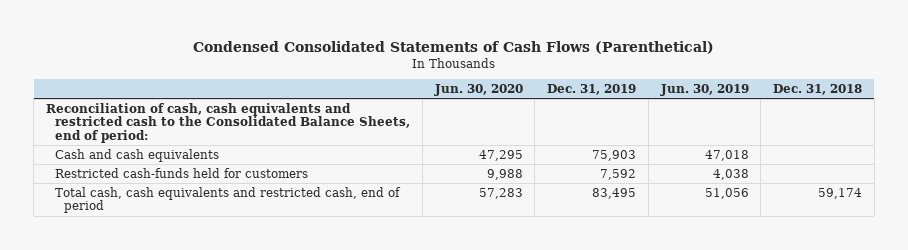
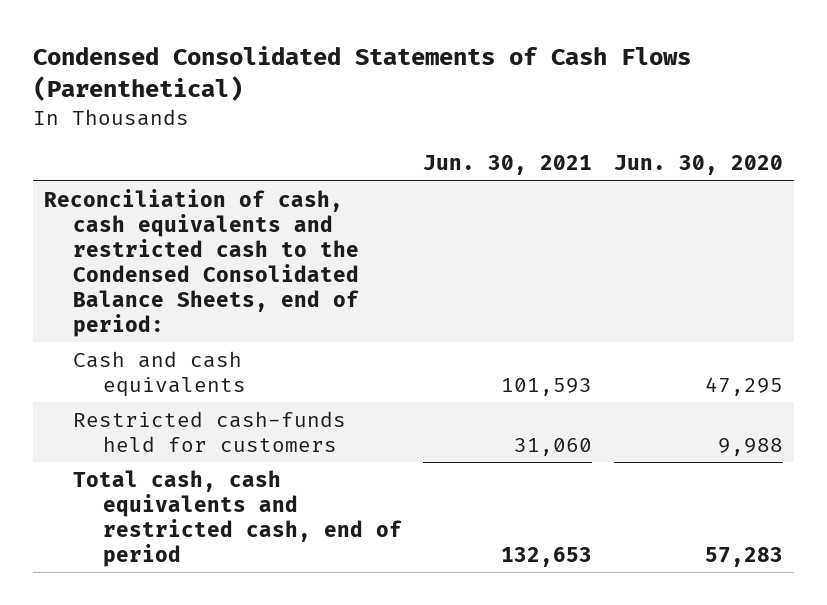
[547,83,637,95] Dec. 31, 2019 -> none
[659,83,749,96] Jun. 30, 2019 -> none
[773,83,863,95] Dec. 31, 2018 -> none
none -> [423,155,593,176] Jun. 30, 2021
[46,102,411,143] Reconciliation of cash, cash equivalents and restricted cash to the Consolidated Balance Sheets, end of period: -> [43,188,360,337] Reconciliation of cash, cash equivalents and restricted cash to the Condensed Consolidated Balance Sheets, end of period:

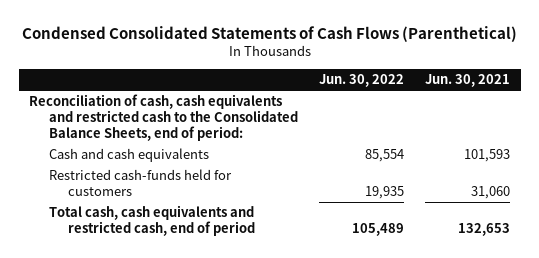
[613,155,783,176] Jun. 30, 2020 -> none
none -> [318,74,404,88] Jun. 30, 2022
[43,188,360,337] Reconciliation of cash, cash equivalents and restricted cash to the Condensed Consolidated Balance Sheets, end of period: -> [29,94,298,141] Reconciliation of cash, cash equivalents and restricted cash to the Consolidated Balance Sheets, end of period:

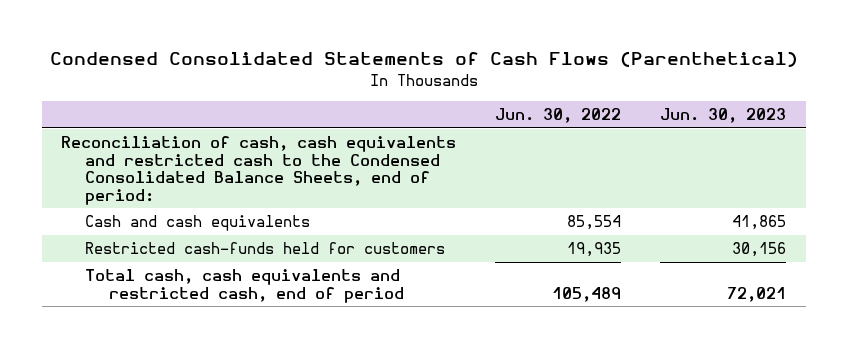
[425,74,511,88] Jun. 30, 2021 -> none
none -> [660,108,787,124] Jun. 30, 2023
[29,94,298,141] Reconciliation of cash, cash equivalents and restricted cash to the Consolidated Balance Sheets, end of period: -> [61,136,457,205] Reconciliation of cash, cash equivalents and restricted cash to the Condensed Consolidated Balance Sheets, end of period:

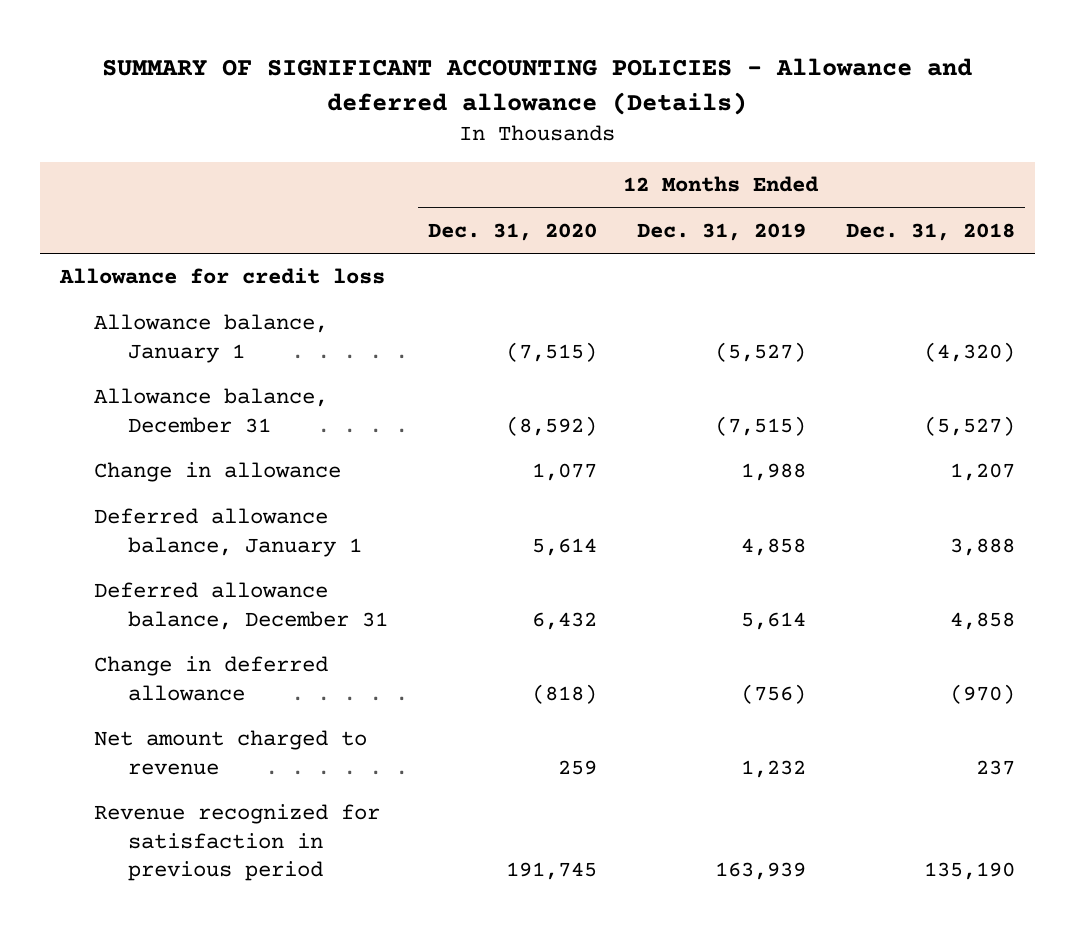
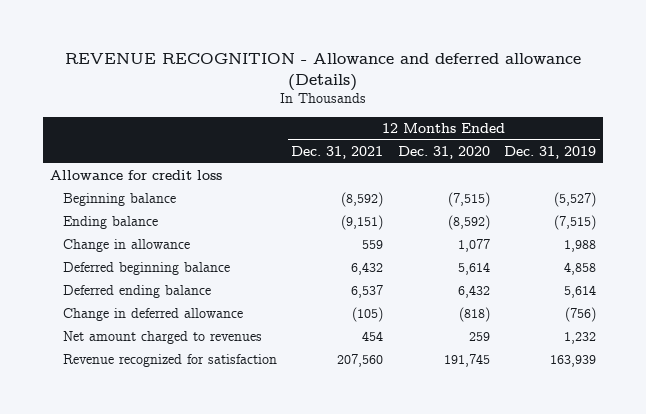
[102,57,973,115] SUMMARY OF SIGNIFICANT ACCOUNTING POLICIES - Allowance and deferred allowance (Details) -> [64,52,581,91] REVENUE RECOGNITION - Allowance and deferred allowance (Details)
[845,223,1015,242] Dec. 31, 2018 -> none
none -> [291,145,384,159] Dec. 31, 2021
[94,314,329,363] Allowance balance, January 1 -> [62,193,176,207] Beginning balance
[94,388,329,433] Allowance balance, December 31 -> [62,216,158,230] Ending balance
[94,508,362,557] Deferred allowance balance, January 1 -> [62,262,230,276] Deferred beginning balance
[94,582,388,630] Deferred allowance balance, December 31 -> [62,285,211,299] Deferred ending balance
[94,730,368,775] Net amount charged to revenue -> [62,331,262,345] Net amount charged to revenues
[94,804,381,882] Revenue recognized for satisfaction in previous period -> [62,354,277,368] Revenue recognized for satisfaction

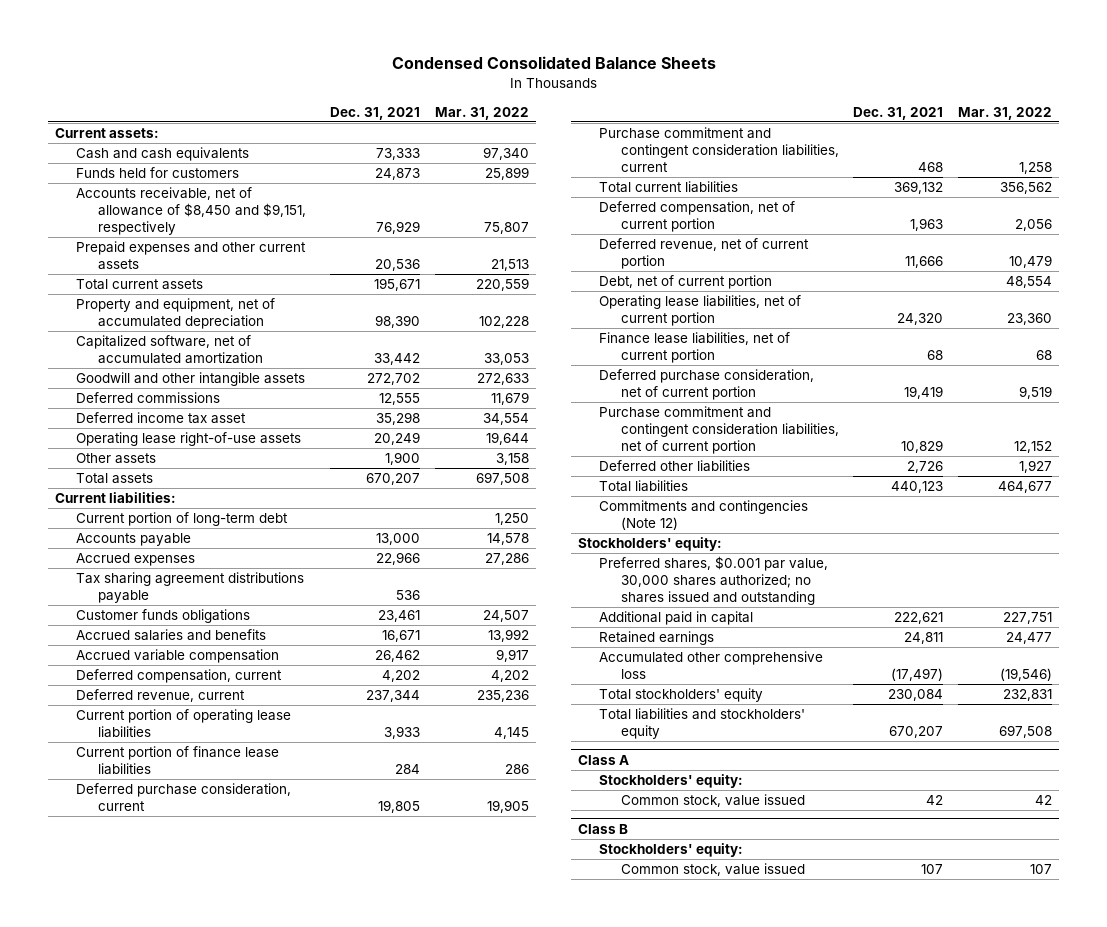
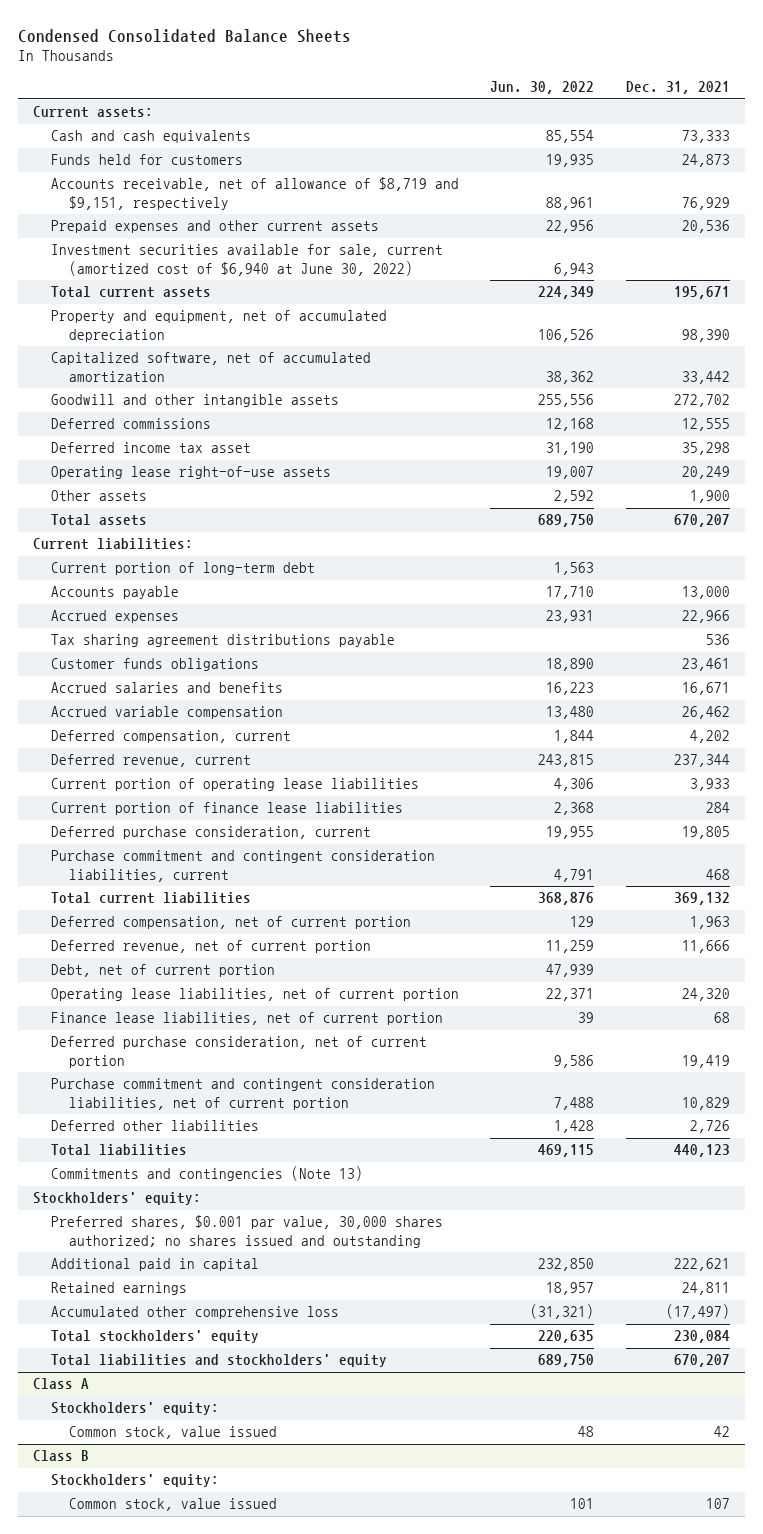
[435,106,530,120] Mar. 31, 2022 -> none
none -> [490,81,595,95] Jun. 30, 2022
[76,187,306,235] Accounts receivable, net of allowance of $8,450 and $9,151, respectively -> [51,177,460,211] Accounts receivable, net of allowance of $8,719 and $9,151, respectively
none -> [51,244,444,277] Investment securities available for sale, current (amortized cost of $6,940 at June 30, 2022)
[599,500,809,530] Commitments and contingencies (Note 12) -> [51,1166,364,1182] Commitments and contingencies (Note 13)

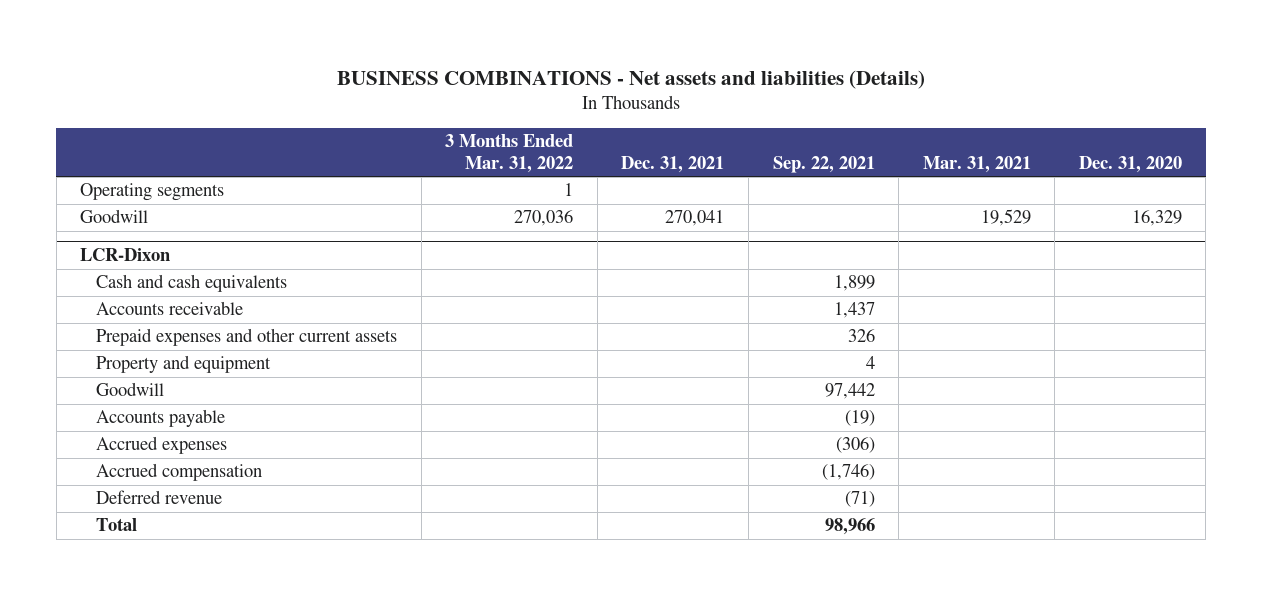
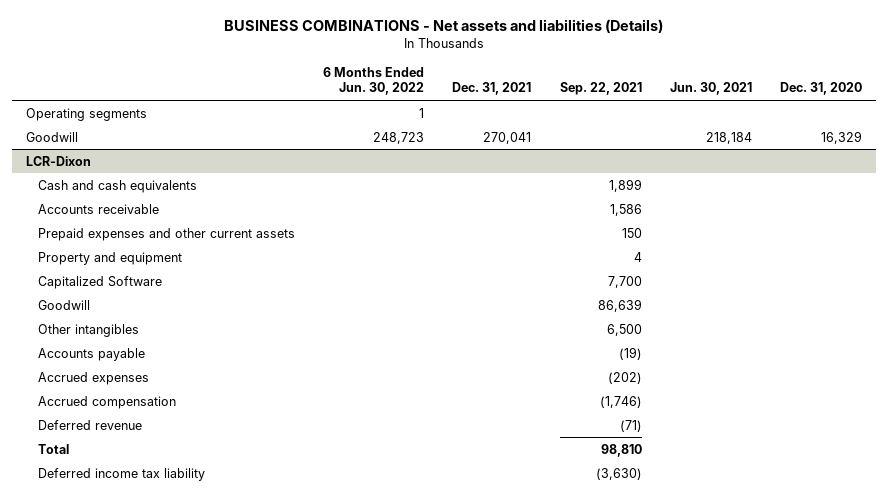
[445,134,574,174] 3 Months Ended Mar. 31, 2022 -> none
[922,156,1031,174] Mar. 31, 2021 -> none
none -> [323,67,425,96] 6 Months Ended Jun. 30, 2022
none -> [669,82,752,96] Jun. 30, 2021
[833,302,875,319] 1,437 -> [609,203,642,216] 1,586
[847,329,875,343] 326 -> [621,227,642,238] 150
none -> [38,275,163,289] Capitalized Software
[824,383,875,400] 97,442 -> [597,298,642,312] 86,639
none -> [38,323,140,337] Other intangibles
[835,437,875,454] (306) -> [607,371,642,384] (202)
[824,518,875,536] 98,966 -> [600,443,642,457] 98,810
none -> [38,467,206,481] Deferred income tax liability

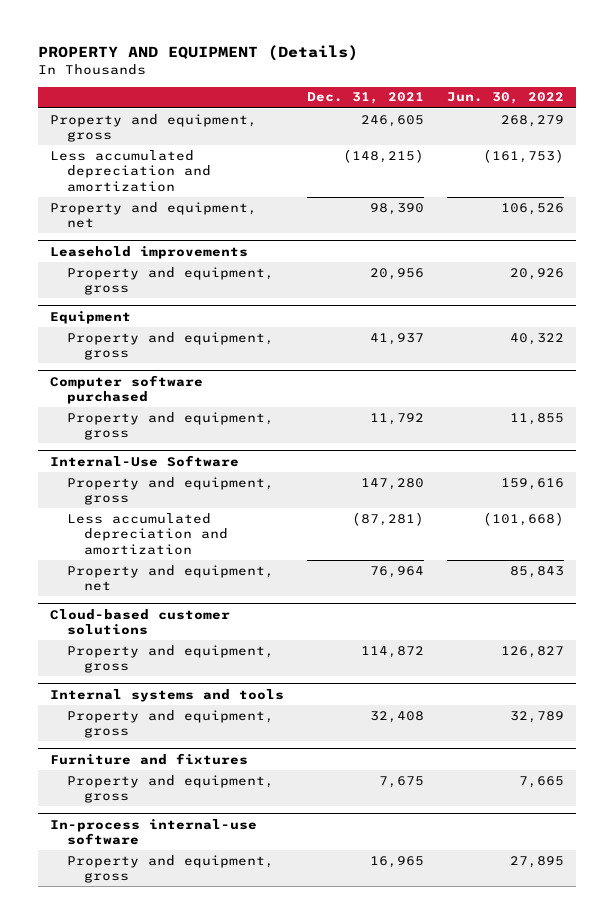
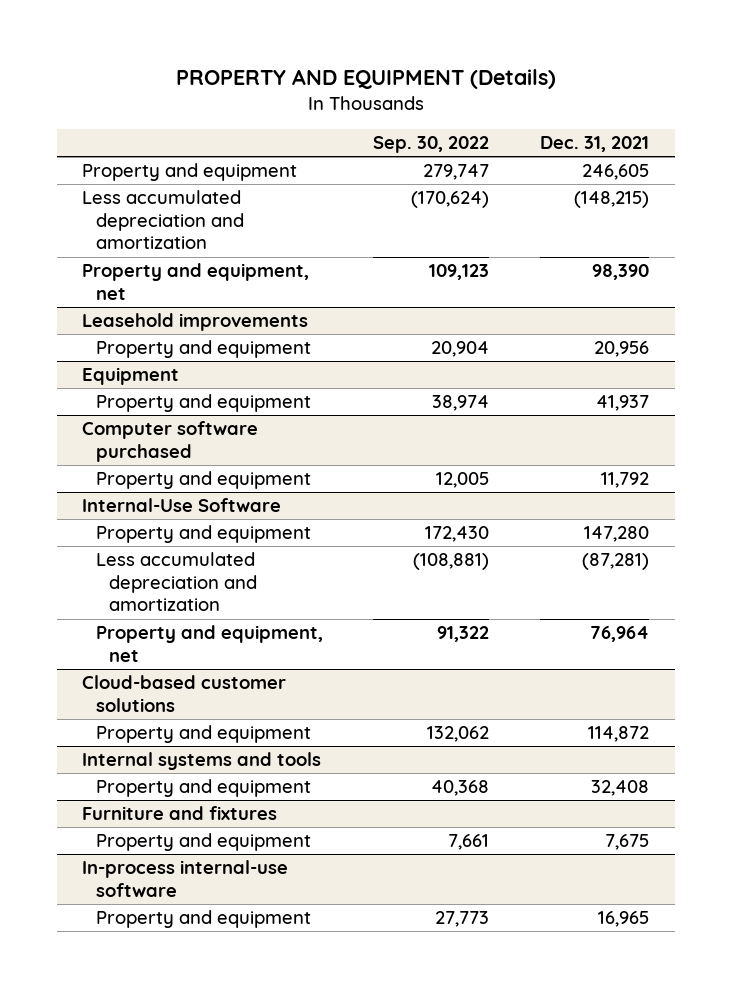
[447,92,565,105] Jun. 30, 2022 -> none
none -> [373,136,490,154] Sep. 30, 2022
[49,113,257,143] Property and equipment, gross -> [82,163,298,182] Property and equipment
[67,266,275,296] Property and equipment, gross -> [95,340,311,359] Property and equipment
[67,331,275,361] Property and equipment, gross -> [95,394,311,413] Property and equipment
[67,411,275,441] Property and equipment, gross -> [95,471,311,490] Property and equipment
[67,476,275,506] Property and equipment, gross -> [95,525,311,544] Property and equipment
[67,644,275,674] Property and equipment, gross -> [95,725,311,744] Property and equipment
[67,709,275,739] Property and equipment, gross -> [95,779,311,798] Property and equipment
[67,774,275,804] Property and equipment, gross -> [95,833,311,852] Property and equipment
[67,854,275,884] Property and equipment, gross -> [95,910,311,929] Property and equipment

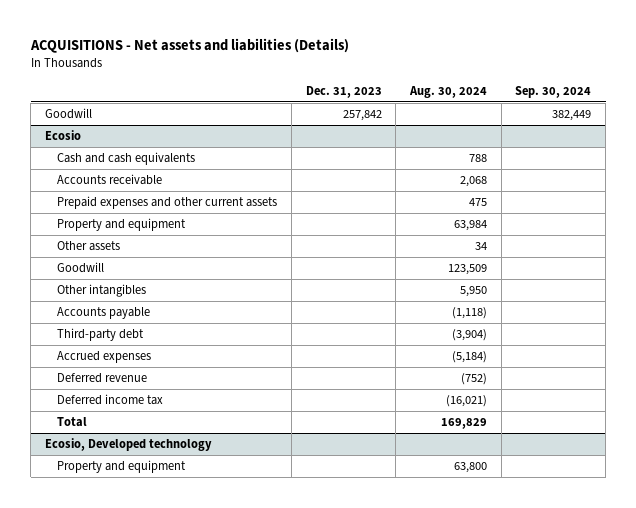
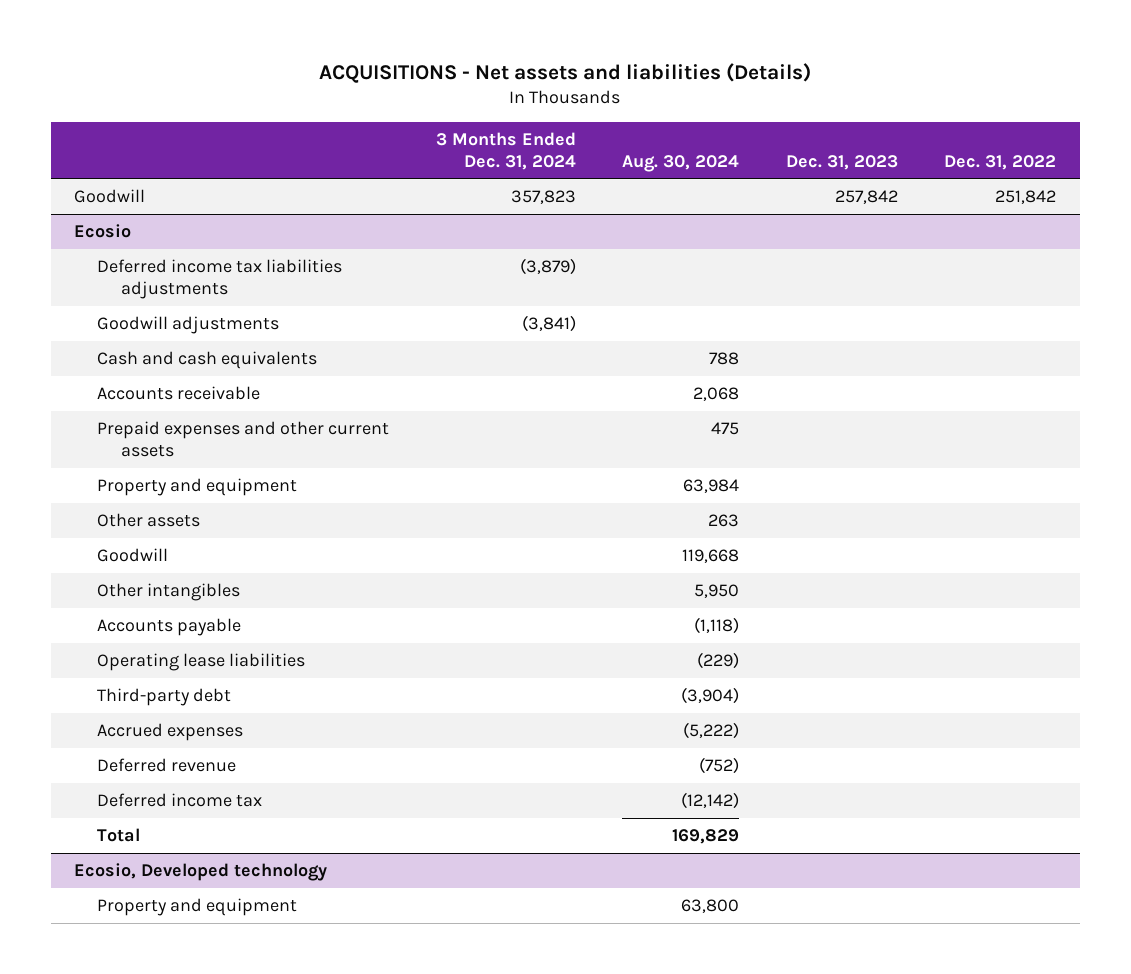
[515,85,592,98] Sep. 30, 2024 -> none
none -> [435,131,576,170] 3 Months Ended Dec. 31, 2024
none -> [944,154,1057,170] Dec. 31, 2022
none -> [97,259,343,300] Deferred income tax liabilities adjustments
none -> [97,316,280,335] Goodwill adjustments
[475,242,488,251] 34 -> [708,514,740,528] 263
[448,264,488,276] 123,509 -> [682,549,740,564] 119,668
none -> [97,653,306,672] Operating lease liabilities
[452,351,488,364] (5,184) -> [683,722,740,740] (5,222)
[446,395,488,408] (16,021) -> [681,792,740,810] (12,142)

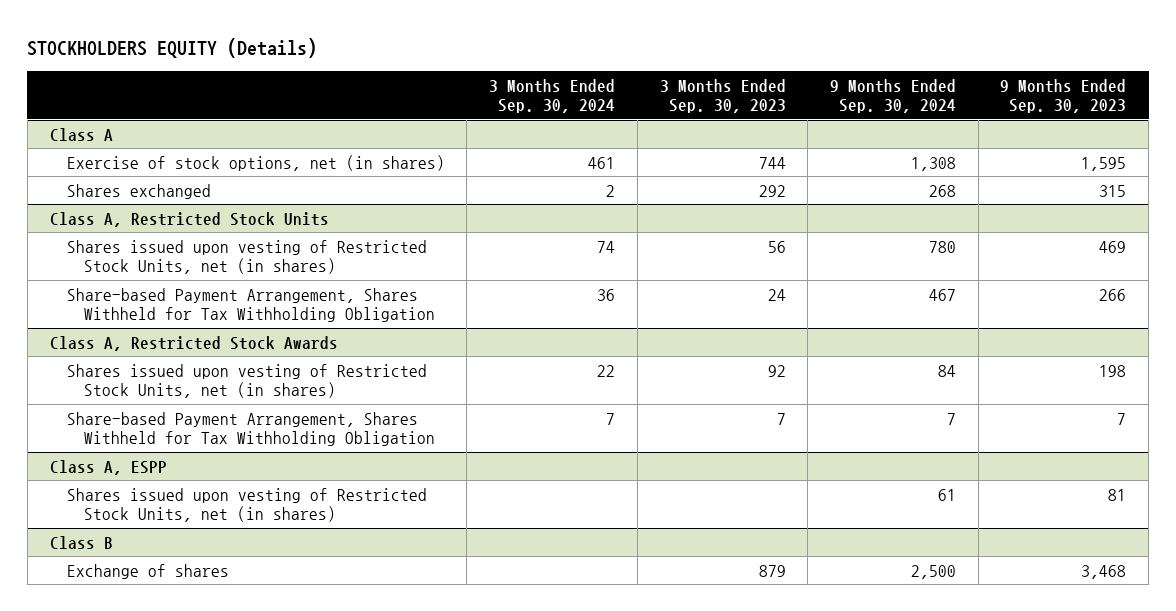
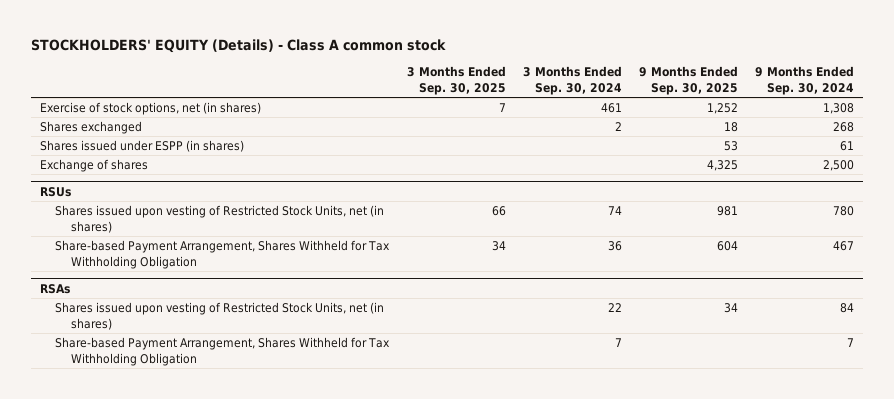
[27,38,318,59] STOCKHOLDERS EQUITY (Details) -> [31,39,447,54] STOCKHOLDERS' EQUITY (Details) - Class A common stock
[659,78,786,114] 3 Months Ended Sep. 30, 2023 -> none
[1000,78,1127,114] 9 Months Ended Sep. 30, 2023 -> none
none -> [406,66,506,95] 3 Months Ended Sep. 30, 2025
none -> [639,66,739,95] 9 Months Ended Sep. 30, 2025
[49,127,113,141] Class A -> none
[49,211,329,227] Class A, Restricted Stock Units -> none
none -> [39,140,244,153] Shares issued under ESPP (in shares)
none -> [39,159,148,173] Exchange of shares
none -> [39,186,71,197] RSUs
[49,335,338,351] Class A, Restricted Stock Awards -> none
none -> [39,283,70,294] RSAs
[49,459,167,475] Class A, ESPP -> none
[66,487,427,523] Shares issued upon vesting of Restricted Stock Units, net (in shares) -> none
[49,535,113,549] Class B -> none
[66,563,229,579] Exchange of shares -> none

